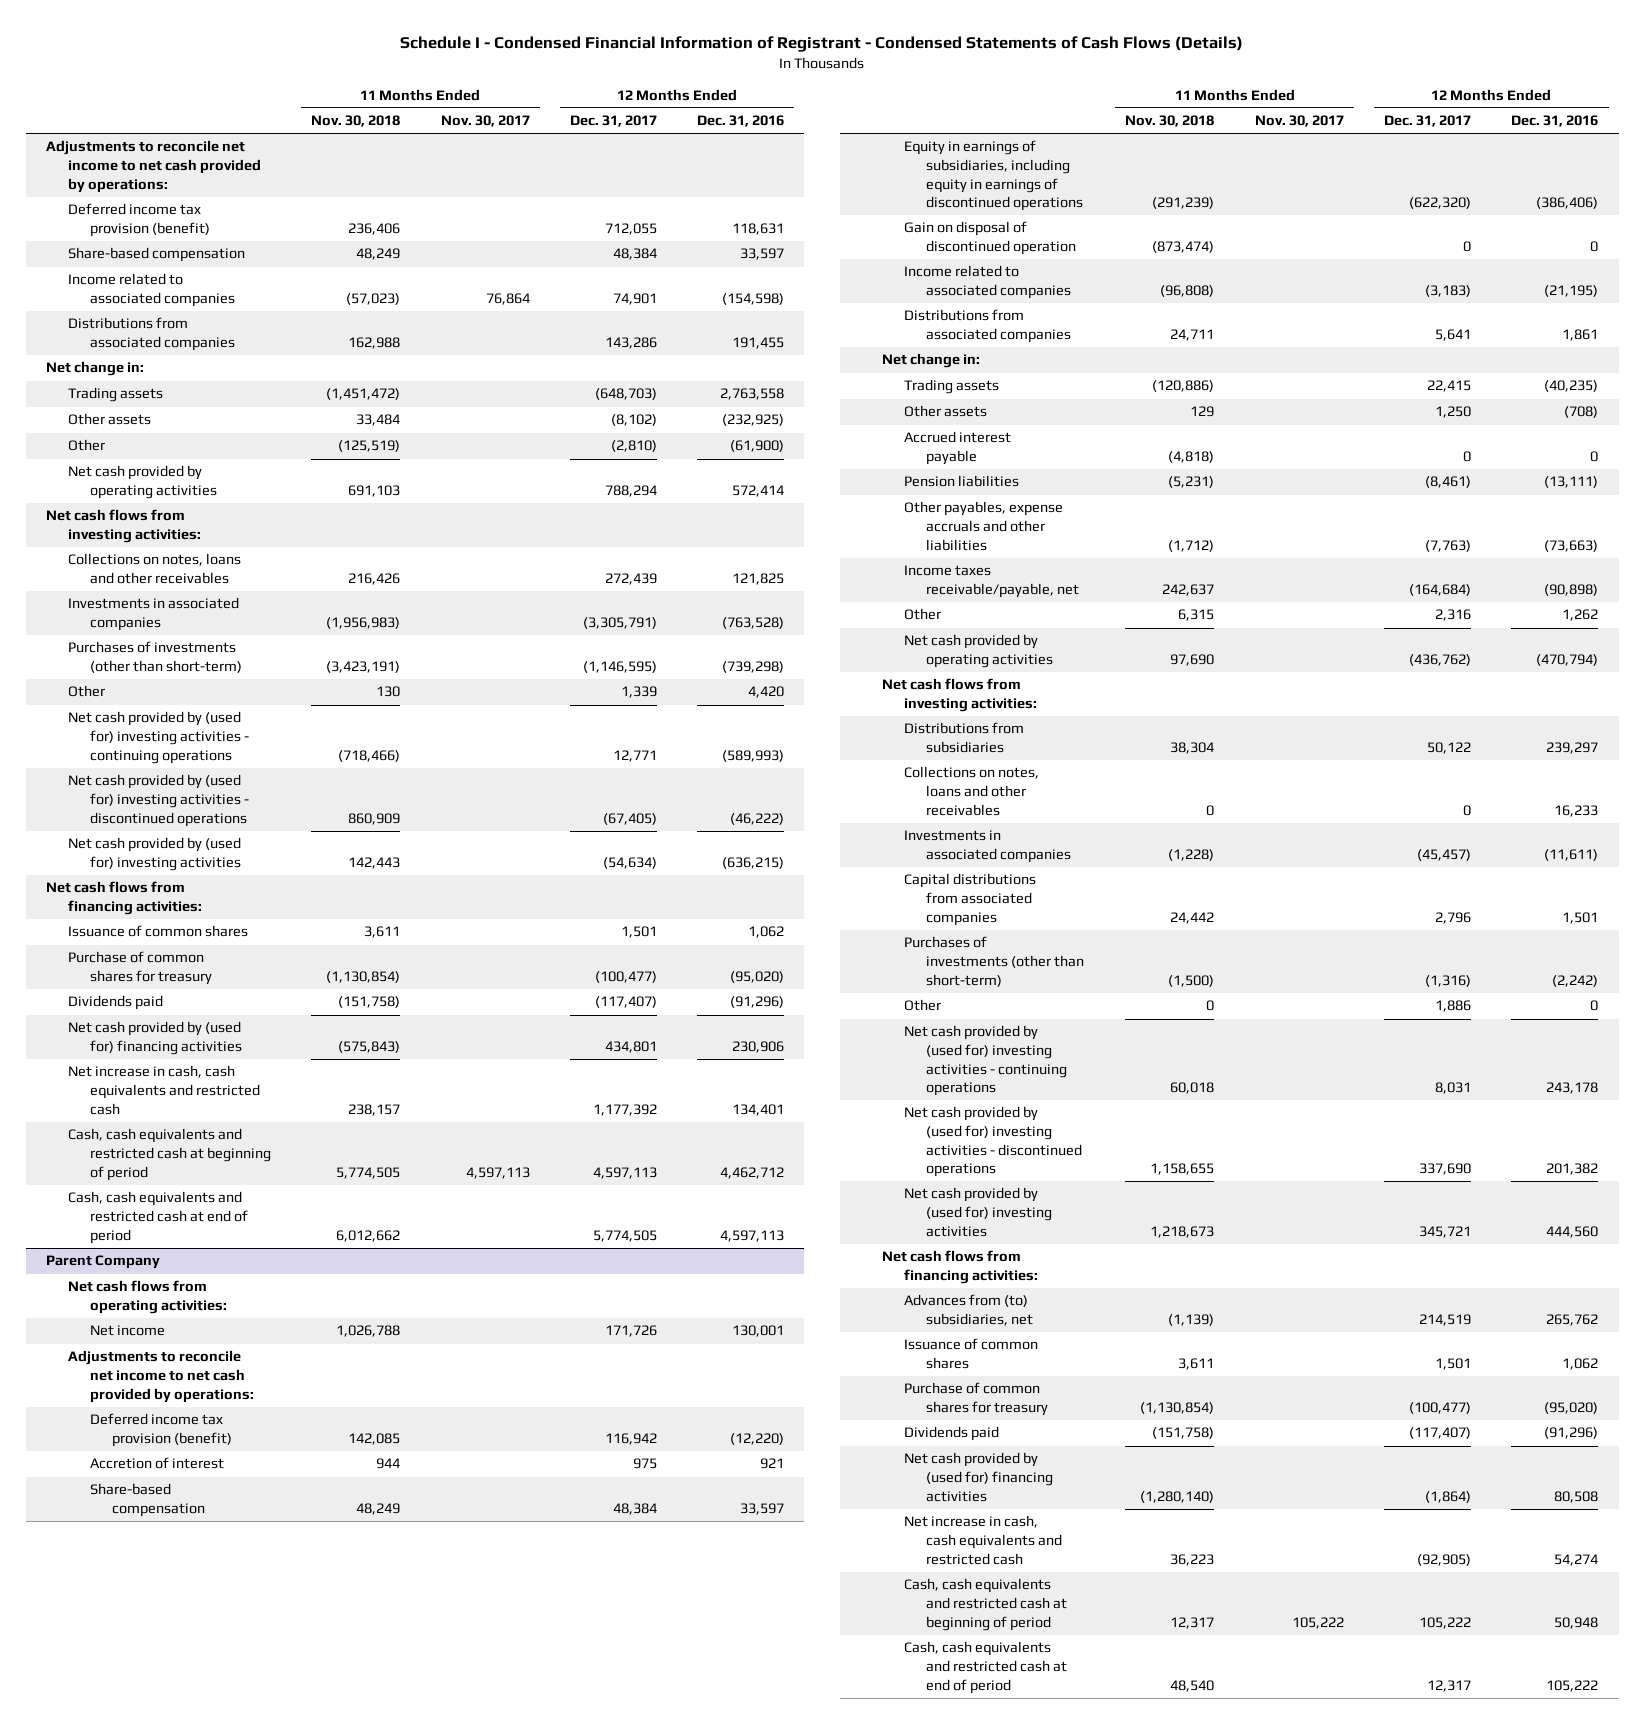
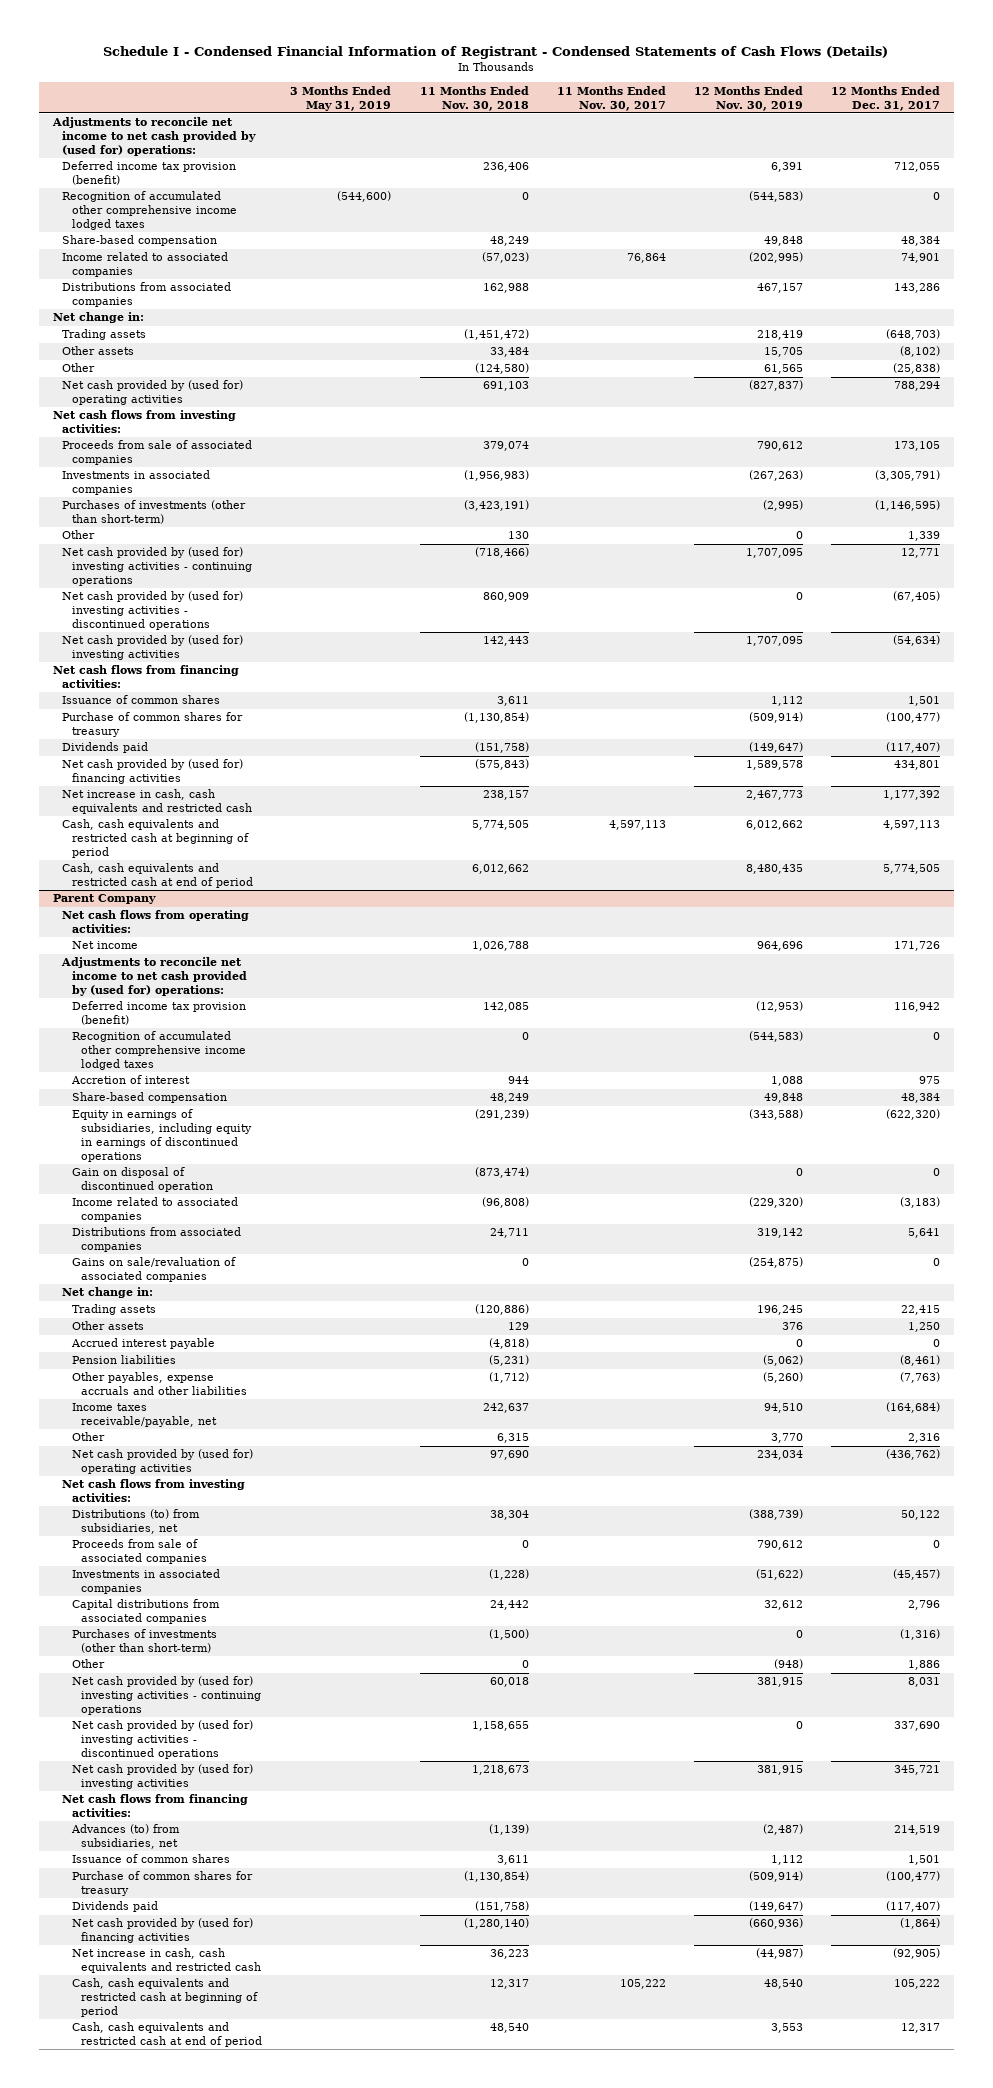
[697,115,785,128] Dec. 31, 2016 -> none
none -> [290,85,392,111] 3 Months Ended May 31, 2019
none -> [694,85,804,111] 12 Months Ended Nov. 30, 2019
[46,140,262,193] Adjustments to reconcile net income to net cash provided by operations: -> [51,117,257,156] Adjustments to reconcile net income to net cash provided by (used for) operations:
none -> [62,191,237,230] Recognition of accumulated other comprehensive income lodged taxes
[338,440,401,453] (125,519) -> [474,363,529,375] (124,580)
[610,440,657,453] (2,810) -> [893,363,941,375] (25,838)
[68,465,217,500] Net cash provided by operating activities -> [62,380,244,406] Net cash provided by (used for) operating activities
[68,553,242,585] Collections on notes, loans and other receivables -> none
none -> [62,440,253,466] Proceeds from sale of associated companies
[68,1350,254,1403] Adjustments to reconcile net income to net cash provided by operations: -> [61,957,247,996] Adjustments to reconcile net income to net cash provided by (used for) operations:
none -> [71,1031,247,1070] Recognition of accumulated other comprehensive income lodged taxes
none -> [71,1257,236,1283] Gains on sale/revaluation of associated companies
[904,634,1053,669] Net cash provided by operating activities -> [71,1449,253,1475] Net cash provided by (used for) operating activities
[904,766,1040,816] Collections on notes, loans and other receivables -> none
[904,722,1025,754] Distributions from subsidiaries -> [71,1509,200,1535] Distributions (to) from subsidiaries, net
none -> [71,1539,208,1565] Proceeds from sale of associated companies
[904,1294,1033,1327] Advances from (to) subsidiaries, net -> [70,1824,180,1850] Advances (to) from subsidiaries, net

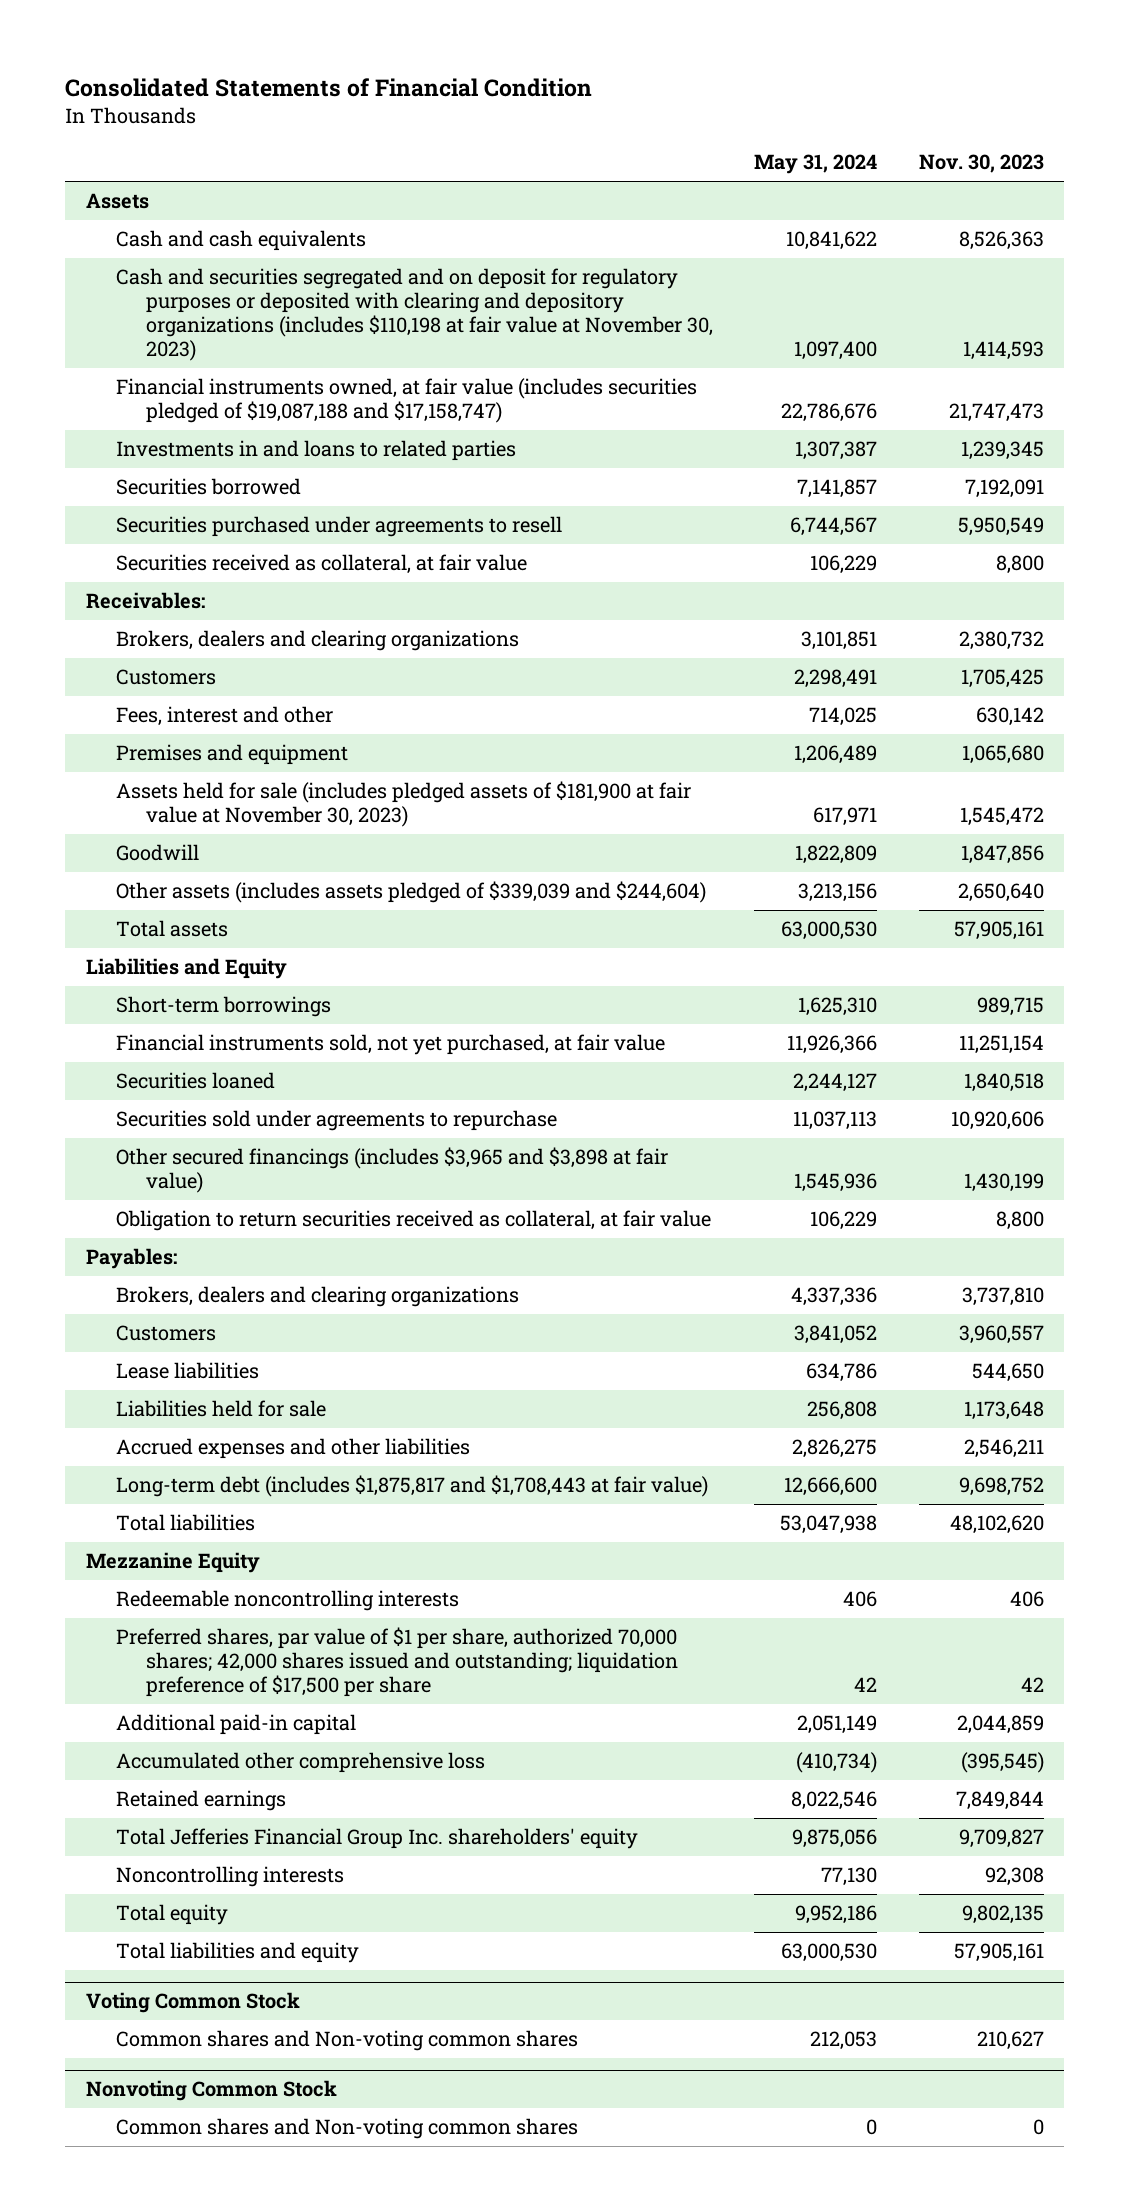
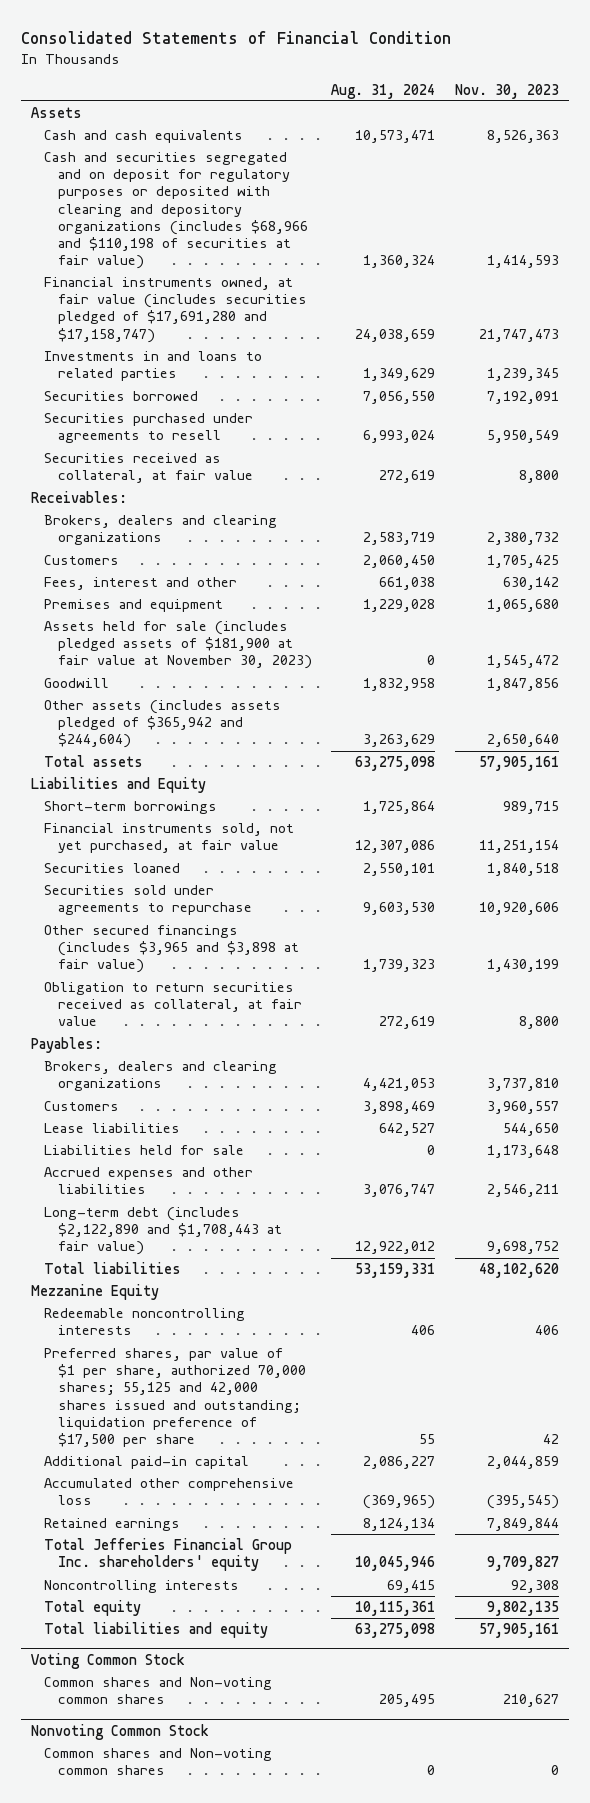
[754,154,878,175] May 31, 2024 -> none
none -> [331,83,436,99] Aug. 31, 2024
[116,268,714,362] Cash and securities segregated and on deposit for regulatory purposes or deposited with clearing and depository organizations (includes $110,198 at fair value at November 30, 2023) -> [44,152,308,269] Cash and securities segregated and on deposit for regulatory purposes or deposited with clearing and depository organizations (includes $68,966 and $110,198 of securities at fair value)
[116,378,698,424] Financial instruments owned, at fair value (includes securities pledged of $19,087,188 and $17,158,747) -> [44,277,307,343] Financial instruments owned, at fair value (includes securities pledged of $17,691,280 and $17,158,747)
[116,881,707,904] Other assets (includes assets pledged of $339,039 and $244,604) -> [44,700,282,749] Other assets (includes assets pledged of $365,942 and $244,604)
[116,1475,709,1498] Long-term debt (includes $1,875,817 and $1,708,443 at fair value) -> [44,1207,282,1256] Long-term debt (includes $2,122,890 and $1,708,443 at fair value)
[116,1627,679,1698] Preferred shares, par value of $1 per share, authorized 70,000 shares; 42,000 shares issued and outstanding; liquidation preference of $17,500 per share -> [44,1348,306,1447] Preferred shares, par value of $1 per share, authorized 70,000 shares; 55,125 and 42,000 shares issued and outstanding; liquidation preference of $17,500 per share

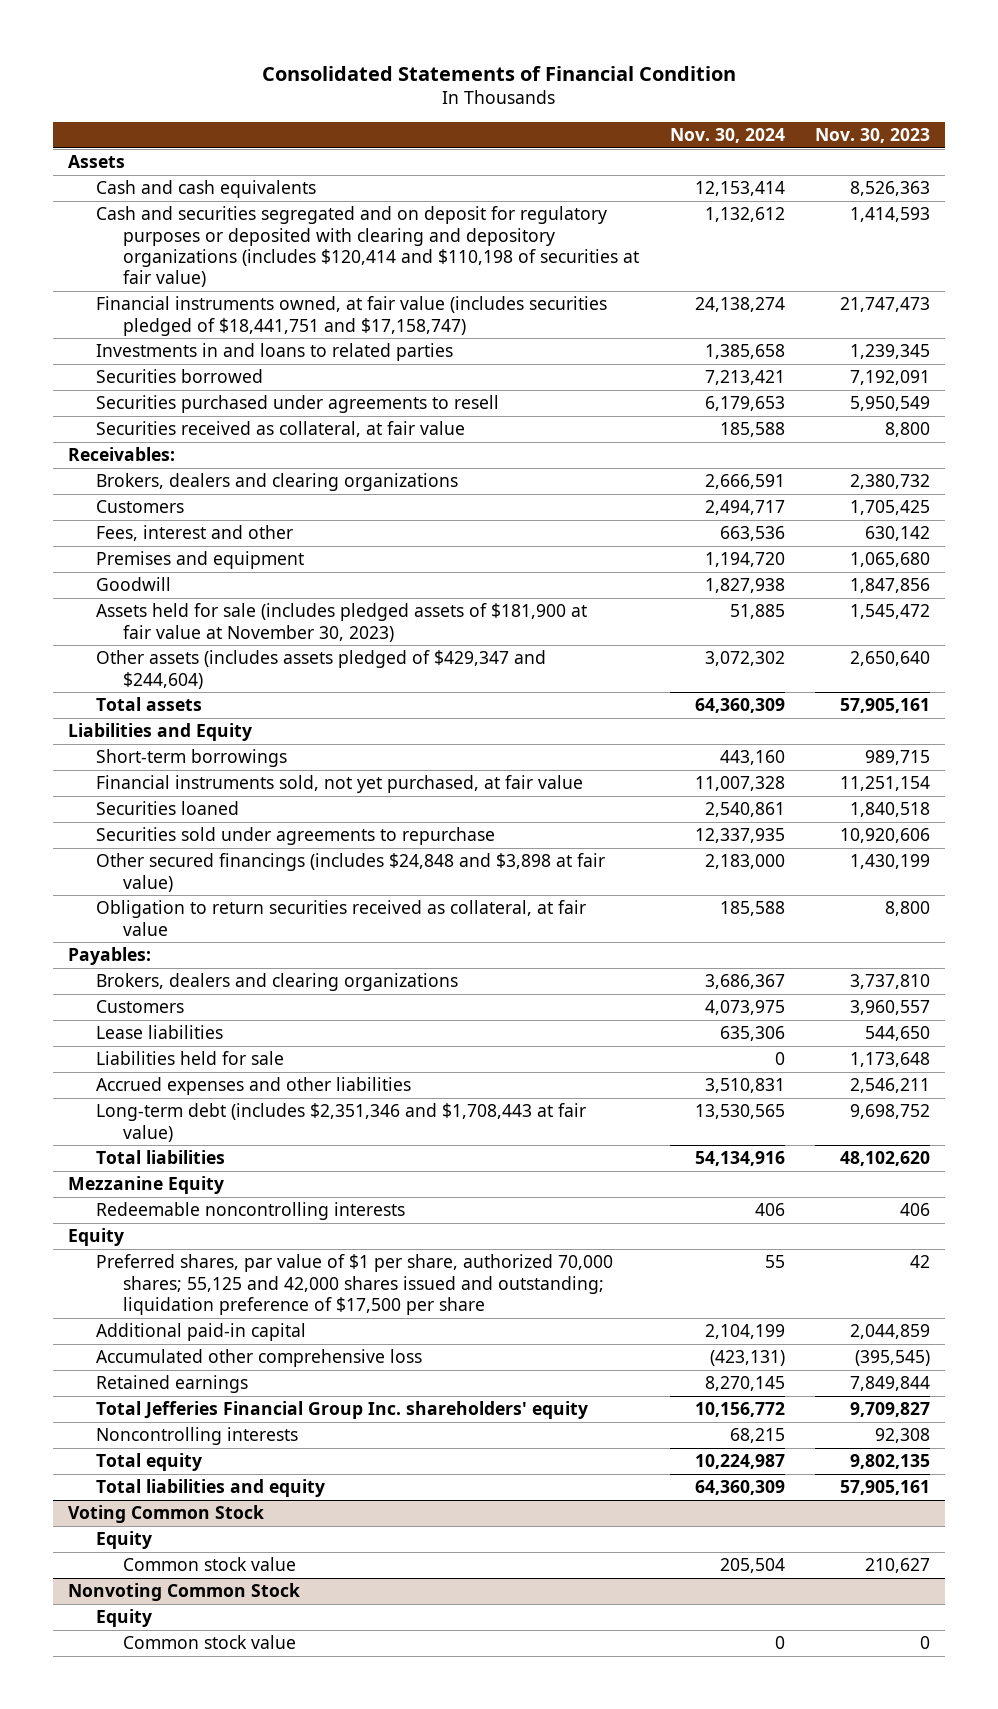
[331,83,436,99] Aug. 31, 2024 -> none
none -> [669,128,785,144] Nov. 30, 2024
[44,152,308,269] Cash and securities segregated and on deposit for regulatory purposes or deposited with clearing and depository organizations (includes $68,966 and $110,198 of securities at fair value) -> [95,206,640,288] Cash and securities segregated and on deposit for regulatory purposes or deposited with clearing and depository organizations (includes $120,414 and $110,198 of securities at fair value)
[44,277,307,343] Financial instruments owned, at fair value (includes securities pledged of $17,691,280 and $17,158,747) -> [95,296,607,336] Financial instruments owned, at fair value (includes securities pledged of $18,441,751 and $17,158,747)
[44,621,312,670] Assets held for sale (includes pledged assets of $181,900 at fair value at November 30, 2023) -> [95,603,587,642] Assets held for sale (includes pledged assets of $181,900 at fair value at November 30, 2023)
[44,700,282,749] Other assets (includes assets pledged of $365,942 and $244,604) -> [95,650,546,689] Other assets (includes assets pledged of $429,347 and $244,604)
[44,925,299,974] Other secured financings (includes $3,965 and $3,898 at fair value) -> [95,853,605,892] Other secured financings (includes $24,848 and $3,898 at fair value)
[44,1207,282,1256] Long-term debt (includes $2,122,890 and $1,708,443 at fair value) -> [95,1103,586,1142] Long-term debt (includes $2,351,346 and $1,708,443 at fair value)
none -> [68,1228,125,1247] Equity
none -> [95,1531,152,1550] Equity
[44,1677,273,1705] Common shares and Non-voting common shares -> [123,1557,297,1572] Common stock value
none -> [95,1609,152,1628] Equity
[44,1748,273,1776] Common shares and Non-voting common shares -> [123,1635,297,1650] Common stock value

